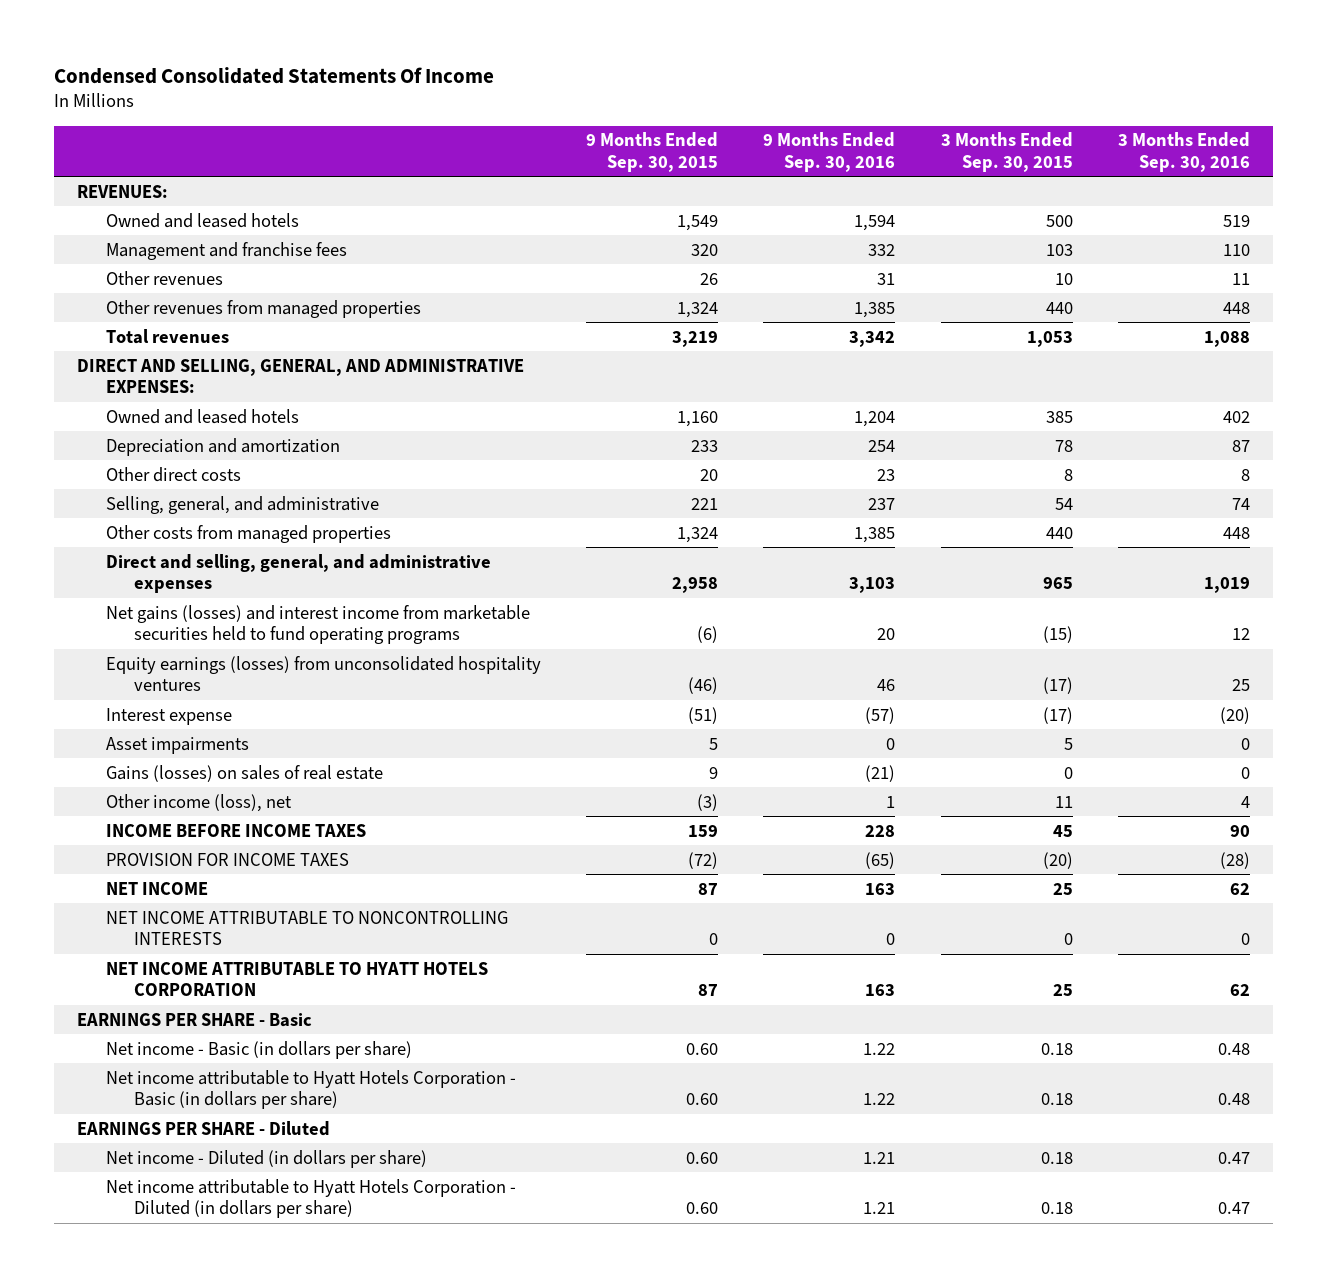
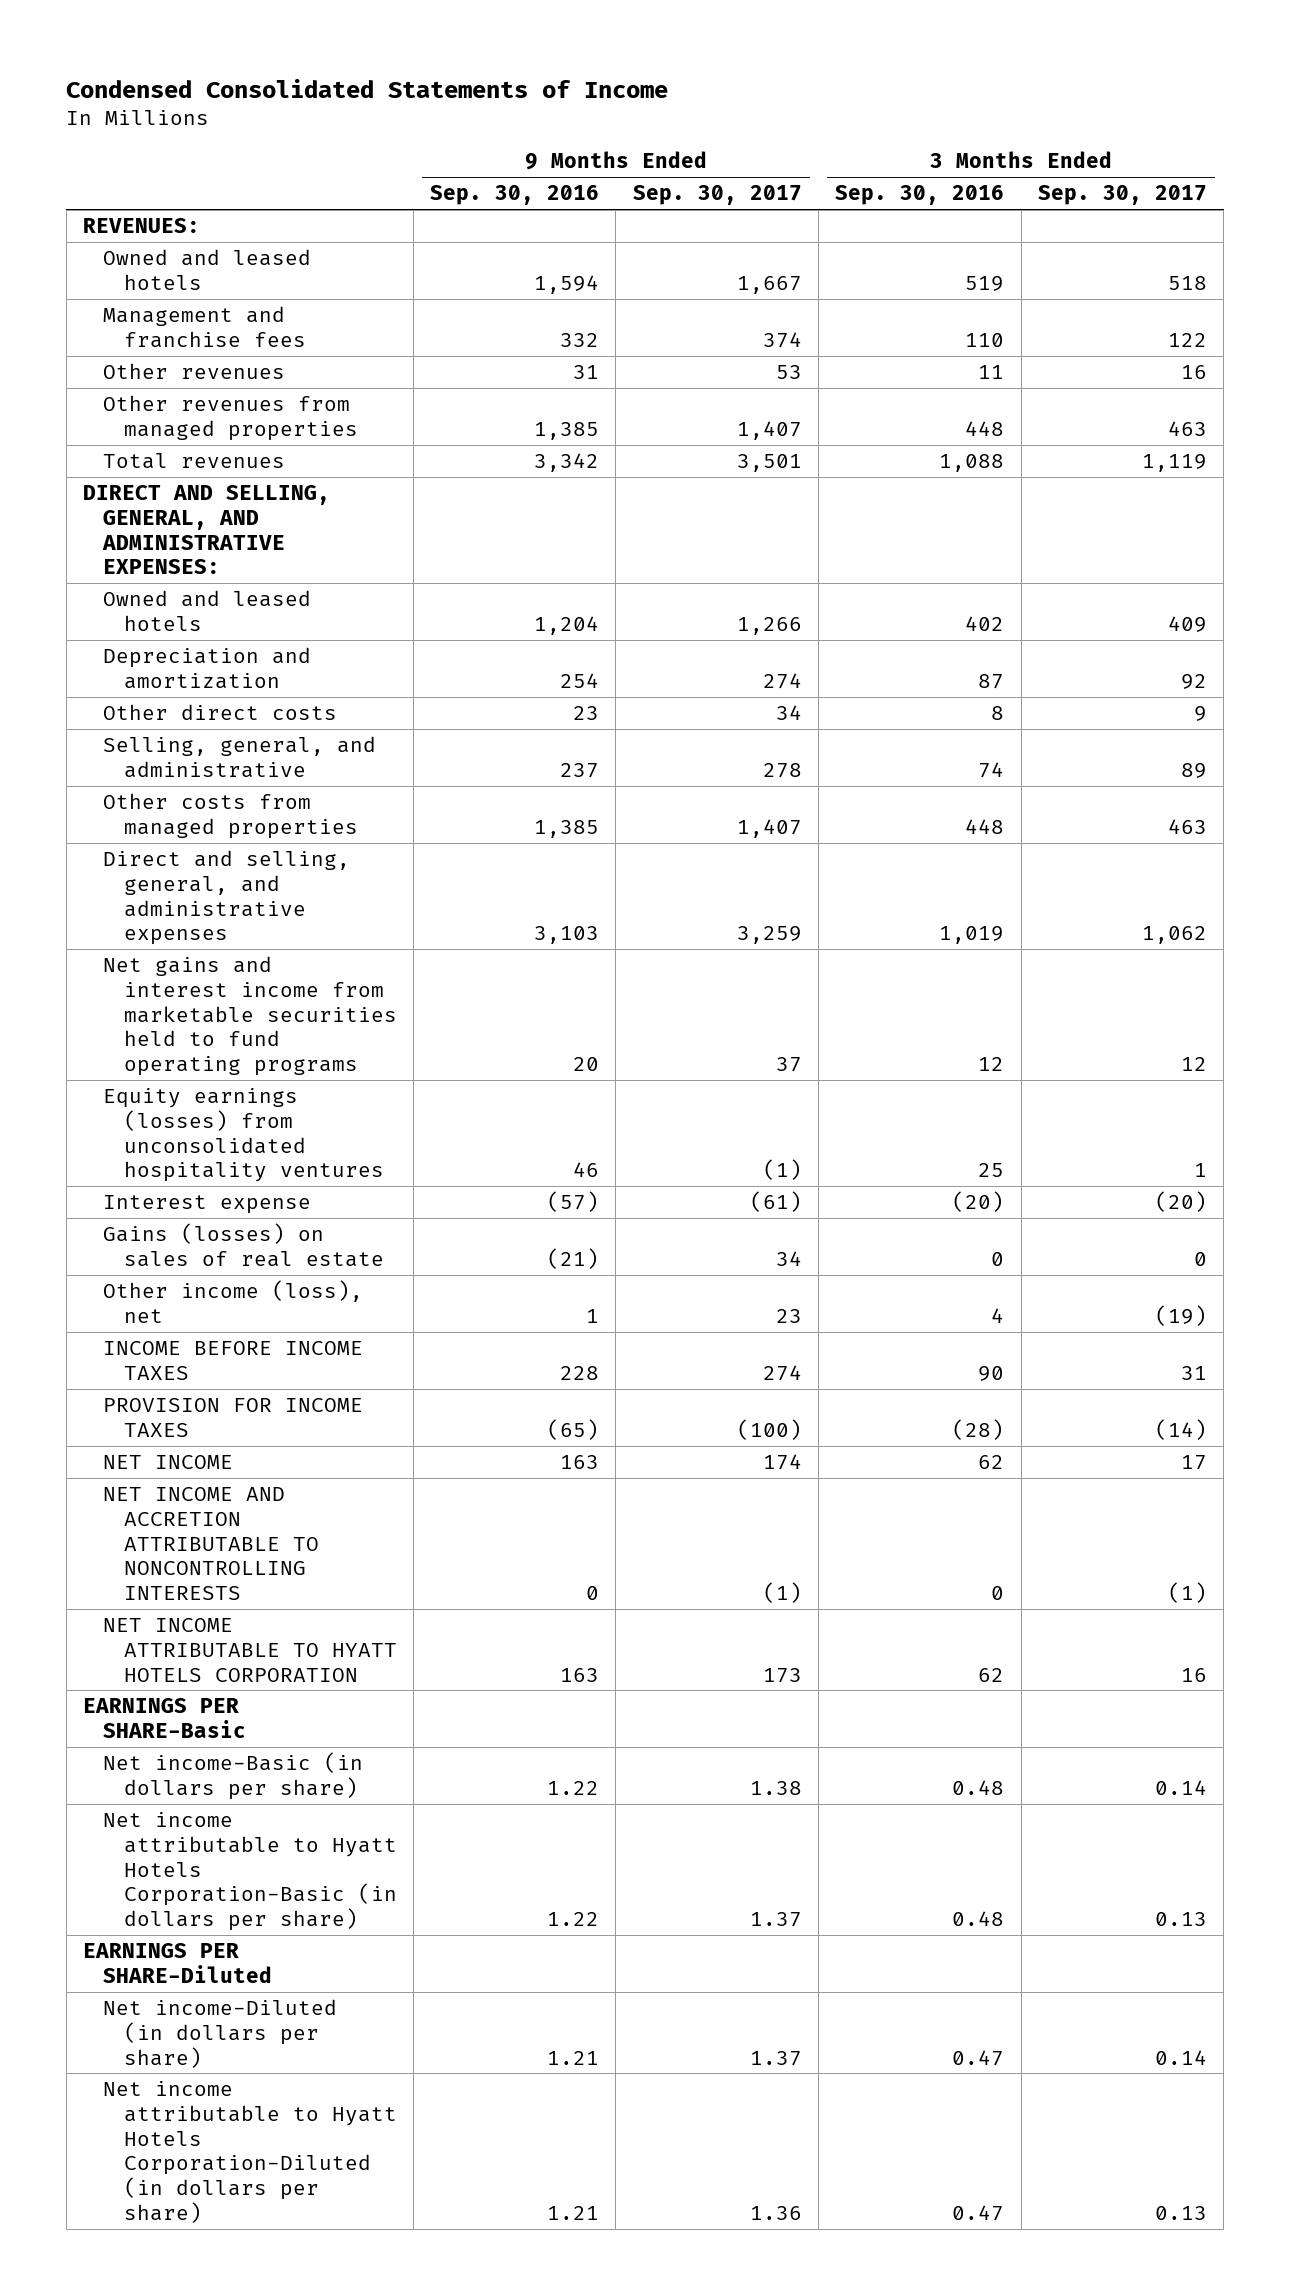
[54,66,495,84] Condensed Consolidated Statements Of Income -> [66,78,669,98] Condensed Consolidated Statements of Income
[585,132,718,172] 9 Months Ended Sep. 30, 2015 -> none
[940,132,1073,172] 3 Months Ended Sep. 30, 2015 -> none
none -> [632,185,802,206] Sep. 30, 2017
none -> [1037,185,1207,206] Sep. 30, 2017
[105,604,530,645] Net gains (losses) and interest income from marketable securities held to fund operating programs -> [103,956,397,1076] Net gains and interest income from marketable securities held to fund operating programs
[105,736,249,754] Asset impairments -> none
[105,910,508,946] NET INCOME ATTRIBUTABLE TO NONCONTROLLING INTERESTS -> [103,1487,319,1600] NET INCOME AND ACCRETION ATTRIBUTABLE TO NONCONTROLLING INTERESTS
[76,1012,312,1027] EARNINGS PER SHARE - Basic -> [82,1698,247,1738] EARNINGS PER SHARE-Basic
[105,1040,412,1059] Net income - Basic (in dollars per share) -> [103,1752,364,1800] Net income-Basic (in dollars per share)
[105,1069,516,1110] Net income attributable to Hyatt Hotels Corporation - Basic (in dollars per share) -> [103,1812,397,1931] Net income attributable to Hyatt Hotels Corporation-Basic (in dollars per share)
[76,1120,330,1136] EARNINGS PER SHARE - Diluted -> [82,1943,273,1983] EARNINGS PER SHARE-Diluted
[105,1149,427,1168] Net income - Diluted (in dollars per share) -> [103,1999,338,2068] Net income-Diluted (in dollars per share)
[105,1178,516,1219] Net income attributable to Hyatt Hotels Corporation - Diluted (in dollars per share) -> [103,2081,397,2223] Net income attributable to Hyatt Hotels Corporation-Diluted (in dollars per share)

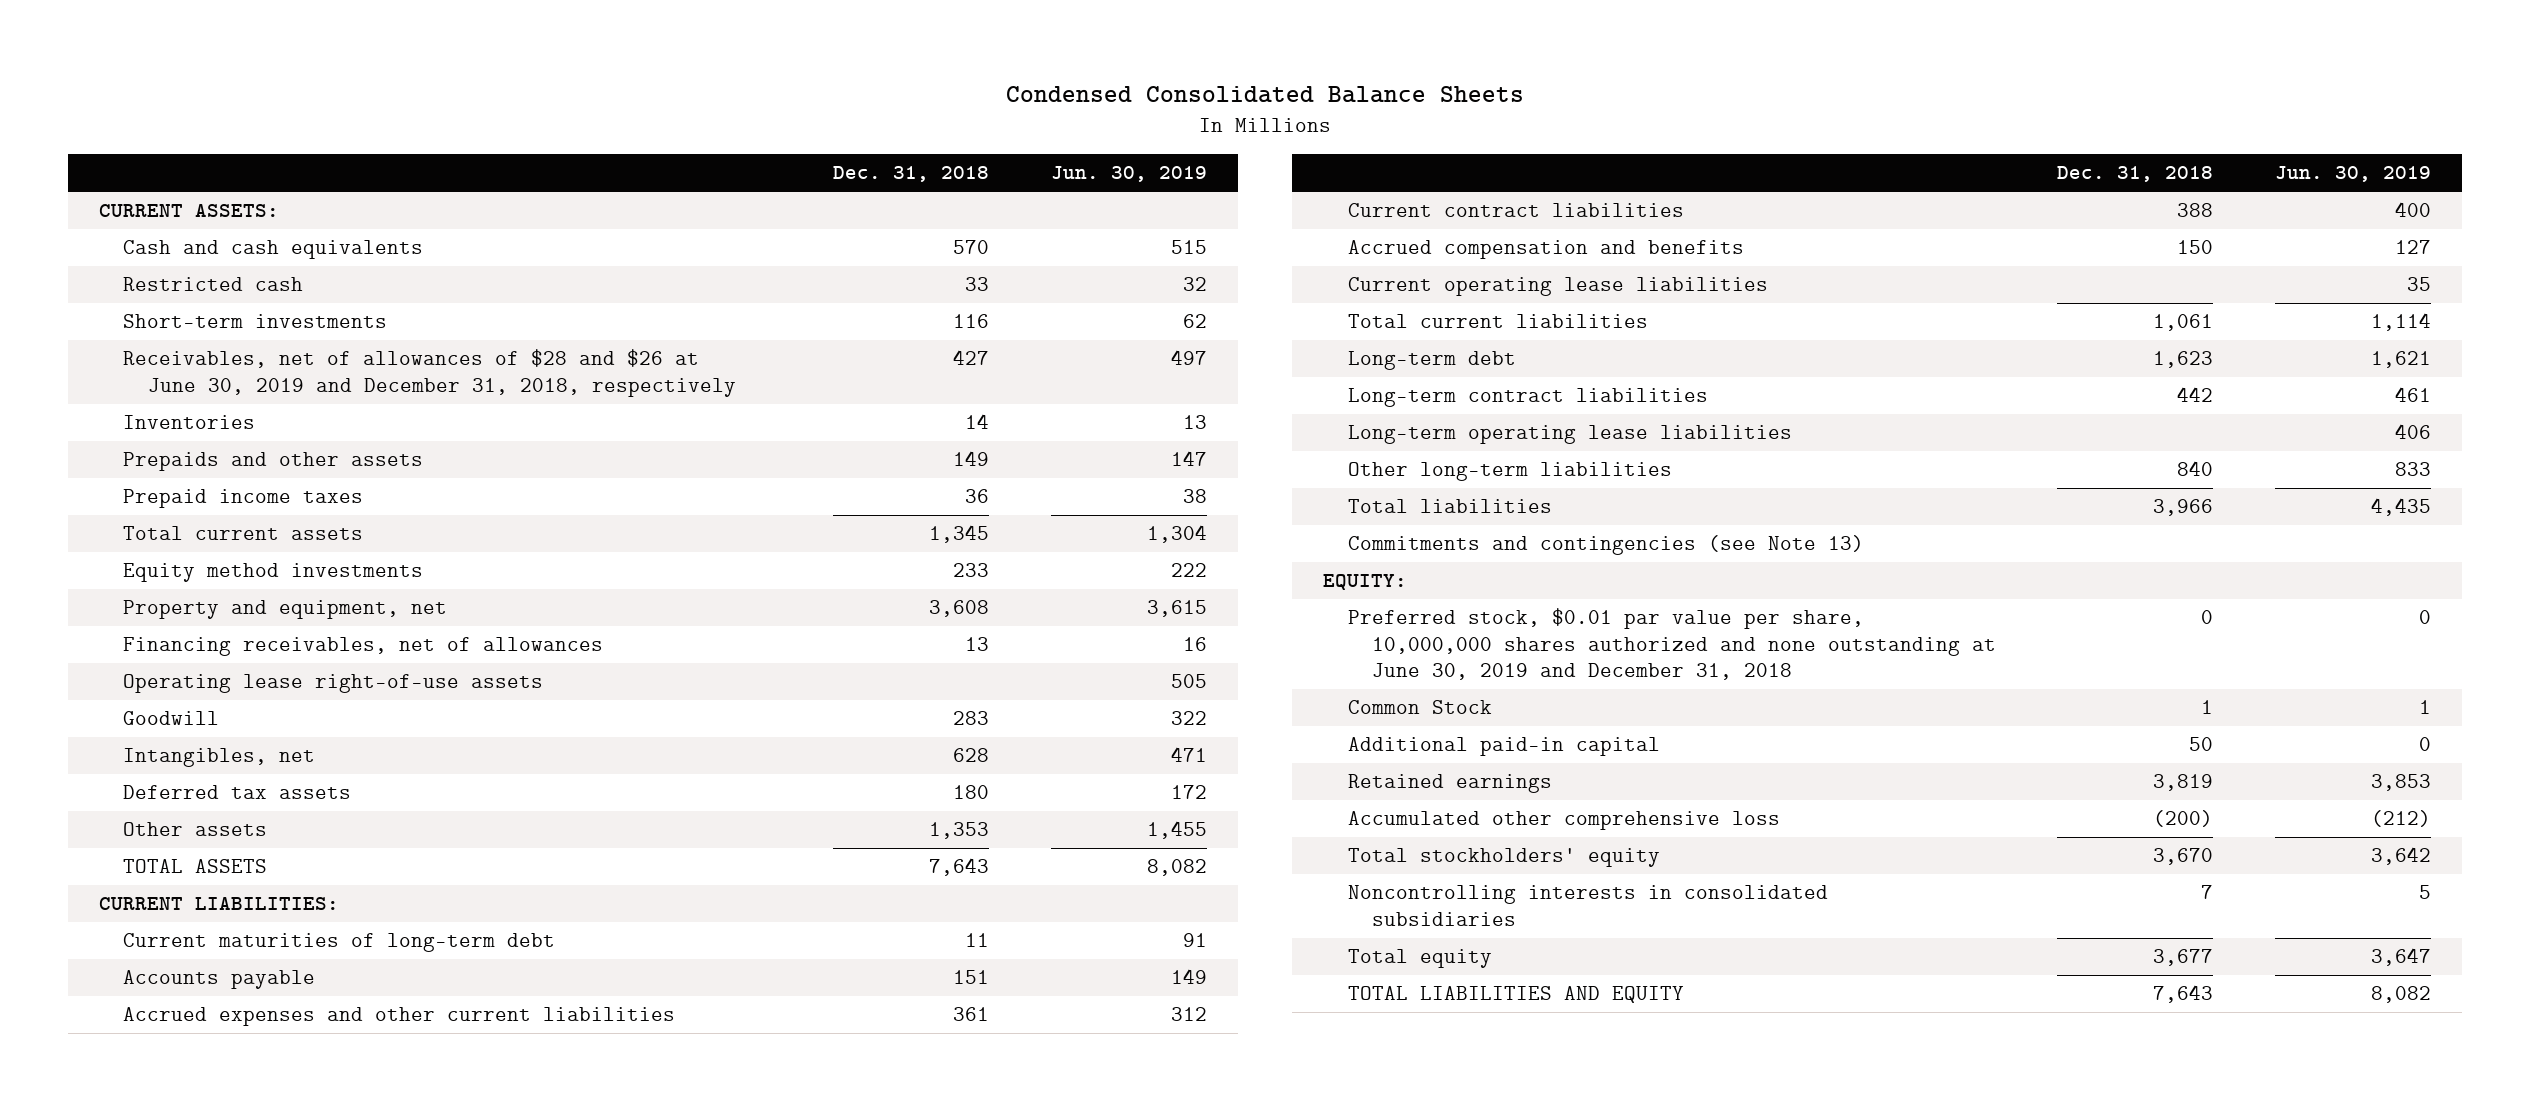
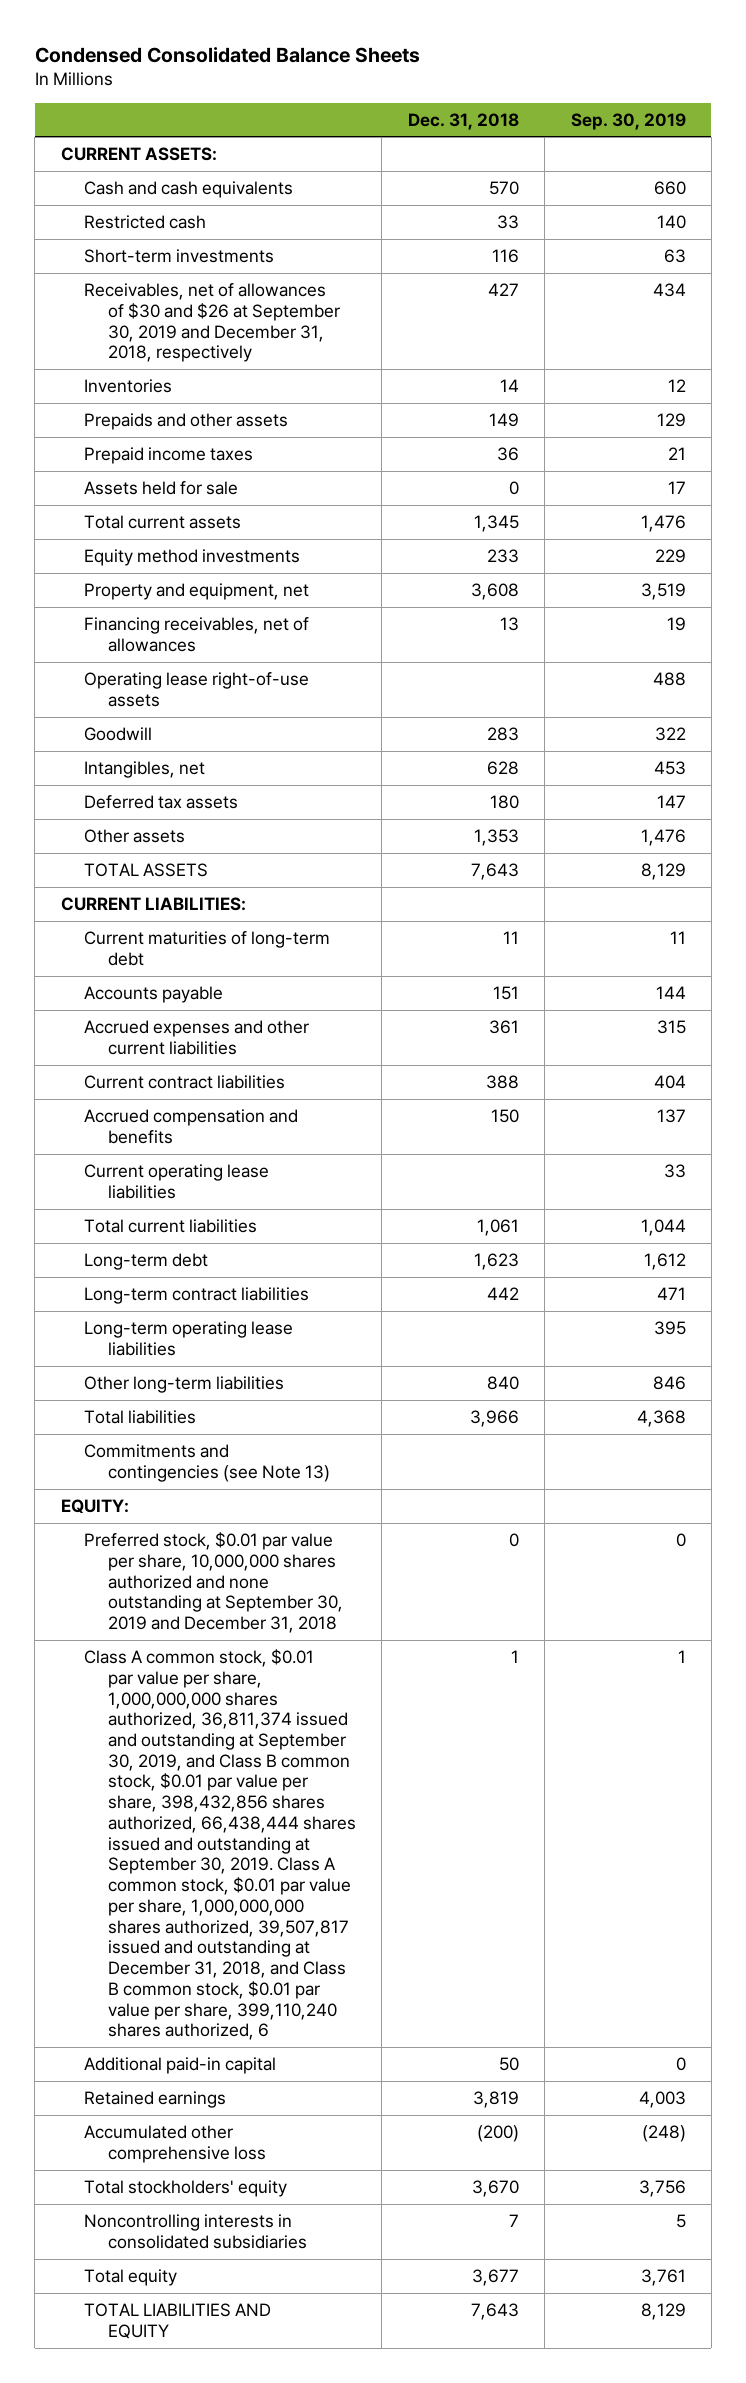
[1050,166,1207,183] Jun. 30, 2019 -> none
none -> [570,112,686,130] Sep. 30, 2019
[123,349,736,397] Receivables, net of allowances of $28 and $26 at June 30, 2019 and December 31, 2018, respectively -> [84,283,341,363] Receivables, net of allowances of $30 and $26 at September 30, 2019 and December 31, 2018, respectively
none -> [84,481,239,496] Assets held for sale
[1347,608,1996,681] Preferred stock, $0.01 par value per share, 10,000,000 shares authorized and none outstanding at June 30, 2019 and December 31, 2018 -> [84,1532,344,1634] Preferred stock, $0.01 par value per share, 10,000,000 shares authorized and none outstanding at September 30, 2019 and December 31, 2018
[1347,700,1492,715] Common Stock -> [84,1649,357,2041] Class A common stock, $0.01 par value per share, 1,000,000,000 shares authorized, 36,811,374 issued and outstanding at September 30, 2019, and Class B common stock, $0.01 par value per share, 398,432,856 shares authorized, 66,438,444 shares issued and outstanding at September 30, 2019. Class A common stock, $0.01 par value per share, 1,000,000,000 shares authorized, 39,507,817 issued and outstanding at December 31, 2018, and Class B common stock, $0.01 par value per share, 399,110,240 shares authorized, 6

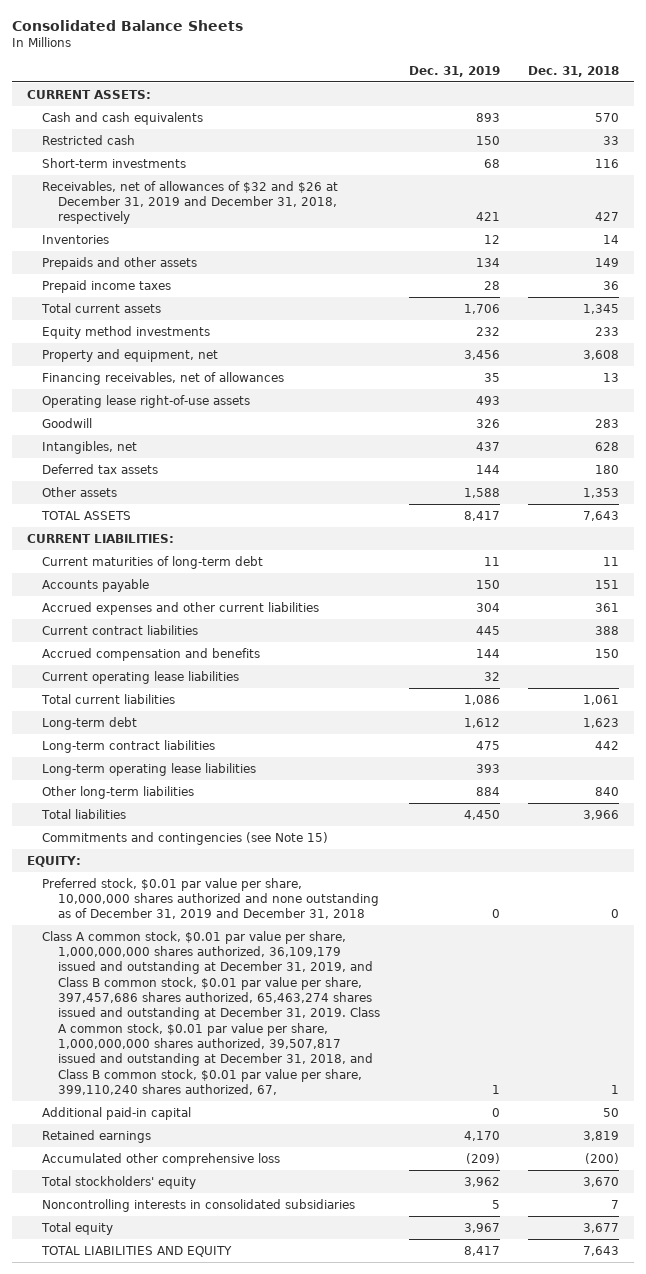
[34,46,420,63] Condensed Consolidated Balance Sheets -> [12,19,244,31] Consolidated Balance Sheets
[570,112,686,130] Sep. 30, 2019 -> none
none -> [408,66,500,78] Dec. 31, 2019
[84,283,341,363] Receivables, net of allowances of $30 and $26 at September 30, 2019 and December 31, 2018, respectively -> [42,180,339,225] Receivables, net of allowances of $32 and $26 at December 31, 2019 and December 31, 2018, respectively
[84,481,239,496] Assets held for sale -> none
[84,1444,331,1482] Commitments and contingencies (see Note 13) -> [42,831,329,845] Commitments and contingencies (see Note 15)
[84,1532,344,1634] Preferred stock, $0.01 par value per share, 10,000,000 shares authorized and none outstanding at September 30, 2019 and December 31, 2018 -> [42,877,379,920] Preferred stock, $0.01 par value per share, 10,000,000 shares authorized and none outstanding as of December 31, 2019 and December 31, 2018
[84,1649,357,2041] Class A common stock, $0.01 par value per share, 1,000,000,000 shares authorized, 36,811,374 issued and outstanding at September 30, 2019, and Class B common stock, $0.01 par value per share, 398,432,856 shares authorized, 66,438,444 shares issued and outstanding at September 30, 2019. Class A common stock, $0.01 par value per share, 1,000,000,000 shares authorized, 39,507,817 issued and outstanding at December 31, 2018, and Class B common stock, $0.01 par value per share, 399,110,240 shares authorized, 6 -> [42,930,380,1095] Class A common stock, $0.01 par value per share, 1,000,000,000 shares authorized, 36,109,179 issued and outstanding at December 31, 2019, and Class B common stock, $0.01 par value per share, 397,457,686 shares authorized, 65,463,274 shares issued and outstanding at December 31, 2019. Class A common stock, $0.01 par value per share, 1,000,000,000 shares authorized, 39,507,817 issued and outstanding at December 31, 2018, and Class B common stock, $0.01 par value per share, 399,110,240 shares authorized, 67,

